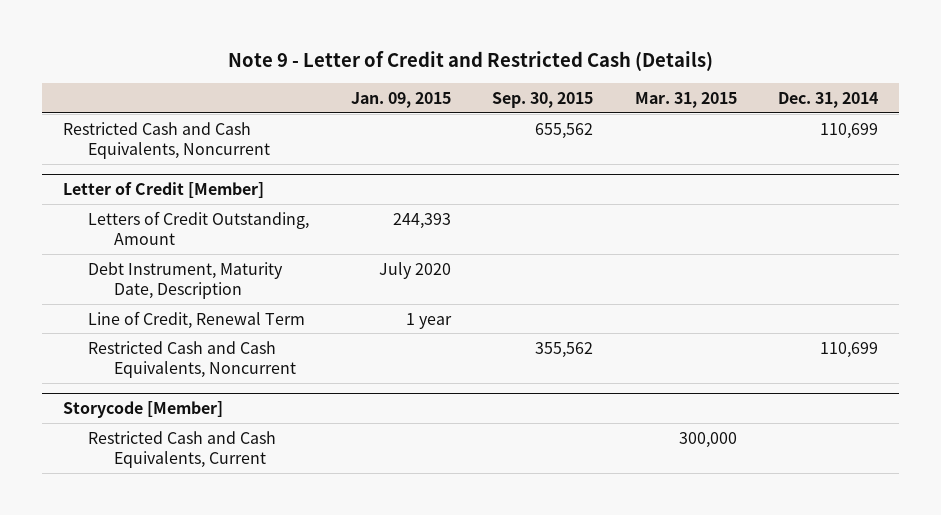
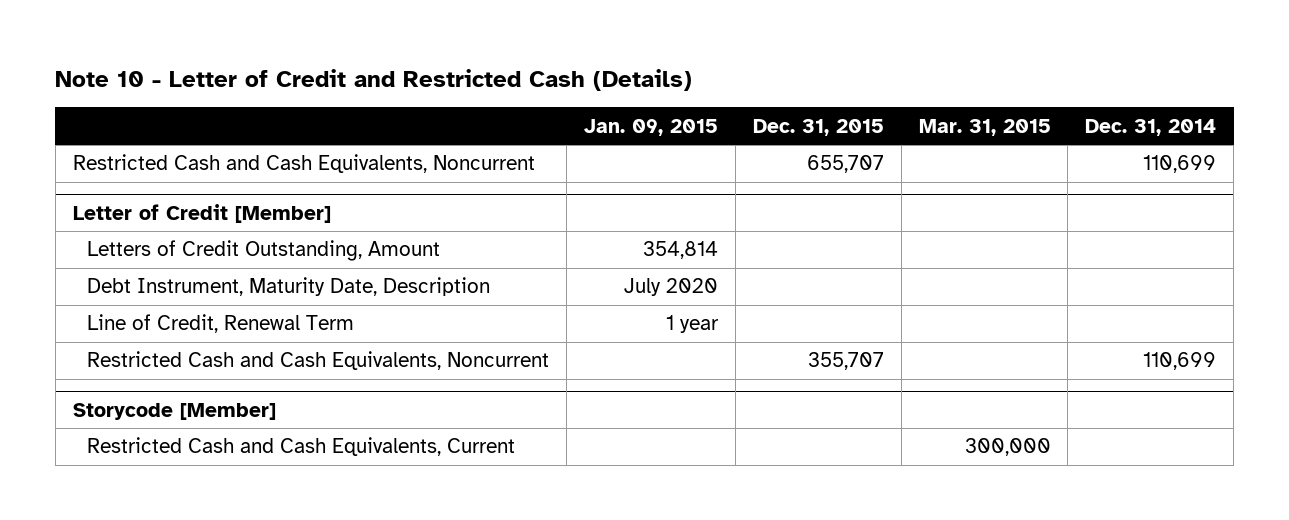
[227,51,713,72] Note 9 - Letter of Credit and Restricted Cash (Details) -> [55,68,693,91] Note 10 - Letter of Credit and Restricted Cash (Details)
[492,91,594,108] Sep. 30, 2015 -> none
none -> [752,118,884,136] Dec. 31, 2015
[392,212,451,229] 244,393 -> [643,241,719,260] 354,814

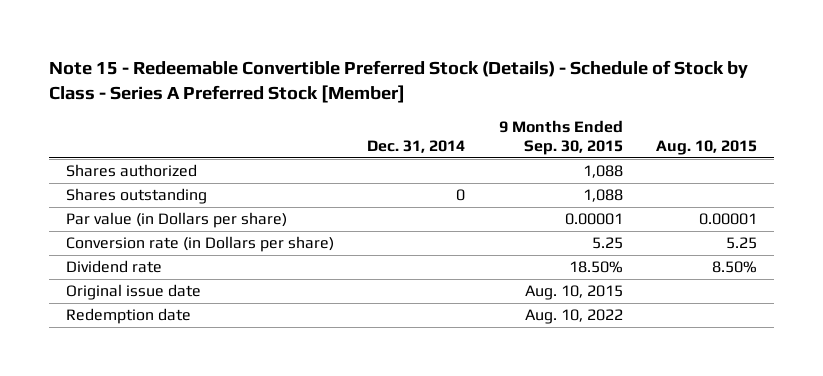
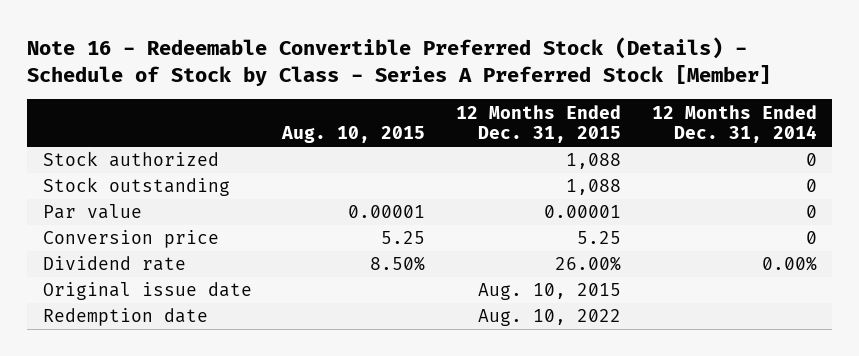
[48,59,748,103] Note 15 - Redeemable Convertible Preferred Stock (Details) - Schedule of Stock by Class - Series A Preferred Stock [Member] -> [27,36,772,86] Note 16 - Redeemable Convertible Preferred Stock (Details) - Schedule of Stock by Class - Series A Preferred Stock [Member]
[367,140,466,154] Dec. 31, 2014 -> none
[498,119,623,156] 9 Months Ended Sep. 30, 2015 -> none
none -> [456,104,622,144] 12 Months Ended Dec. 31, 2015
none -> [651,104,817,144] 12 Months Ended Dec. 31, 2014
[65,164,197,178] Shares authorized -> [42,151,219,168] Stock authorized
[65,188,207,205] Shares outstanding -> [42,177,230,197] Stock outstanding
[65,212,287,229] Par value (in Dollars per share) -> [42,204,142,220] Par value
[65,236,334,253] Conversion rate (in Dollars per share) -> [42,230,219,249] Conversion price

